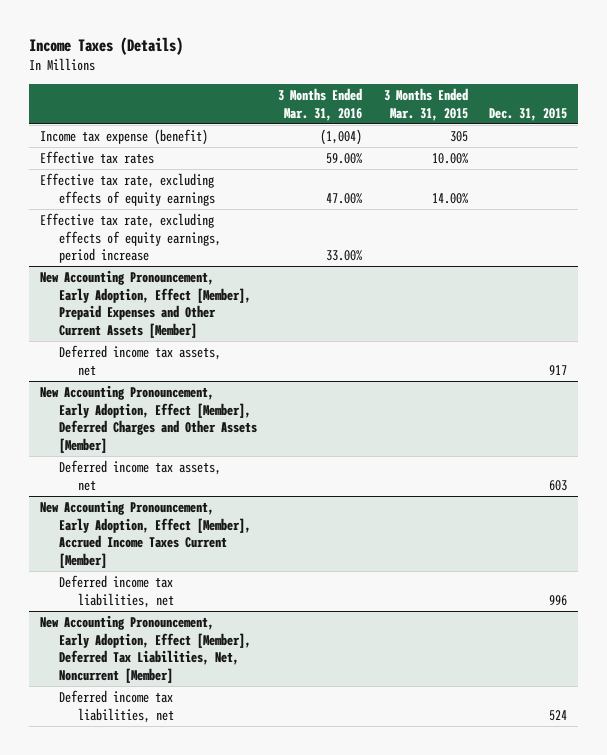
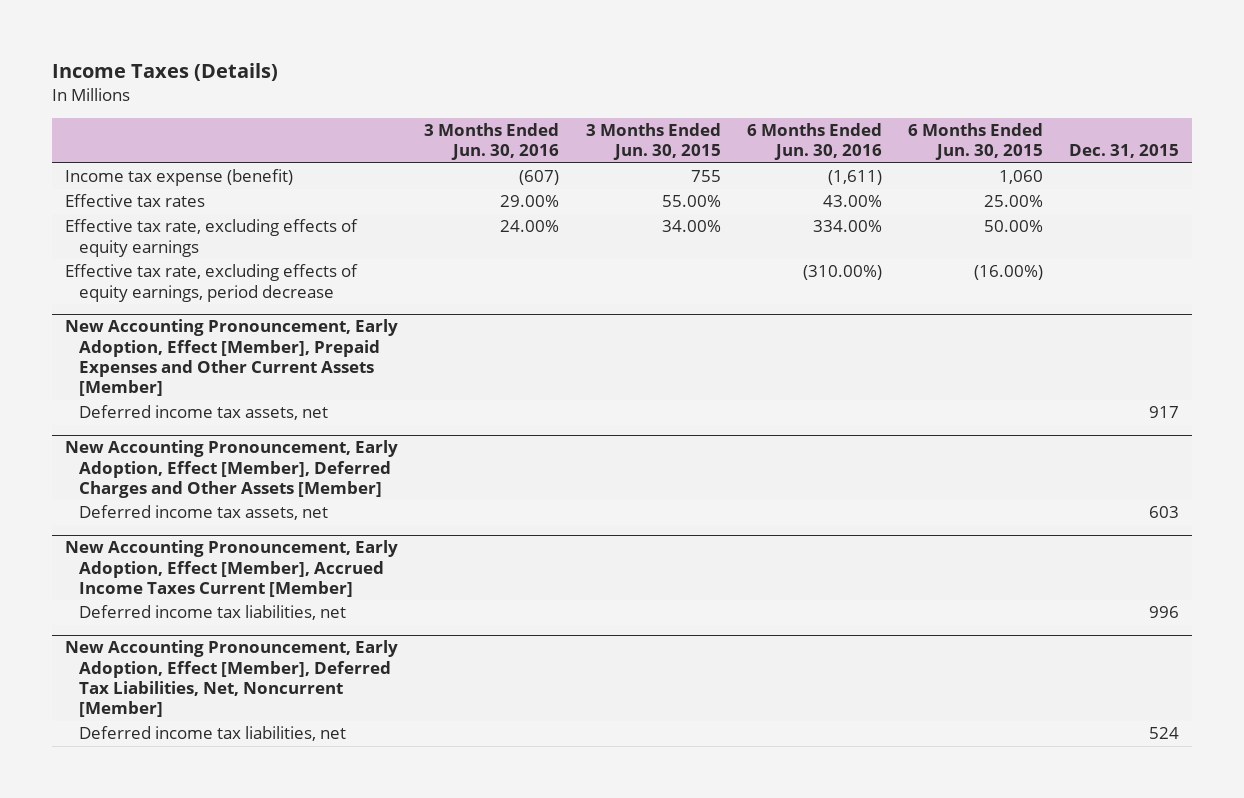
[278,88,363,121] 3 Months Ended Mar. 31, 2016 -> none
[383,88,468,121] 3 Months Ended Mar. 31, 2015 -> none
none -> [424,123,560,161] 3 Months Ended Jun. 30, 2016
none -> [585,123,721,161] 3 Months Ended Jun. 30, 2015
none -> [746,123,882,161] 6 Months Ended Jun. 30, 2016
none -> [907,123,1043,161] 6 Months Ended Jun. 30, 2015
[39,212,221,264] Effective tax rate, excluding effects of equity earnings, period increase -> [65,264,359,302] Effective tax rate, excluding effects of equity earnings, period decrease

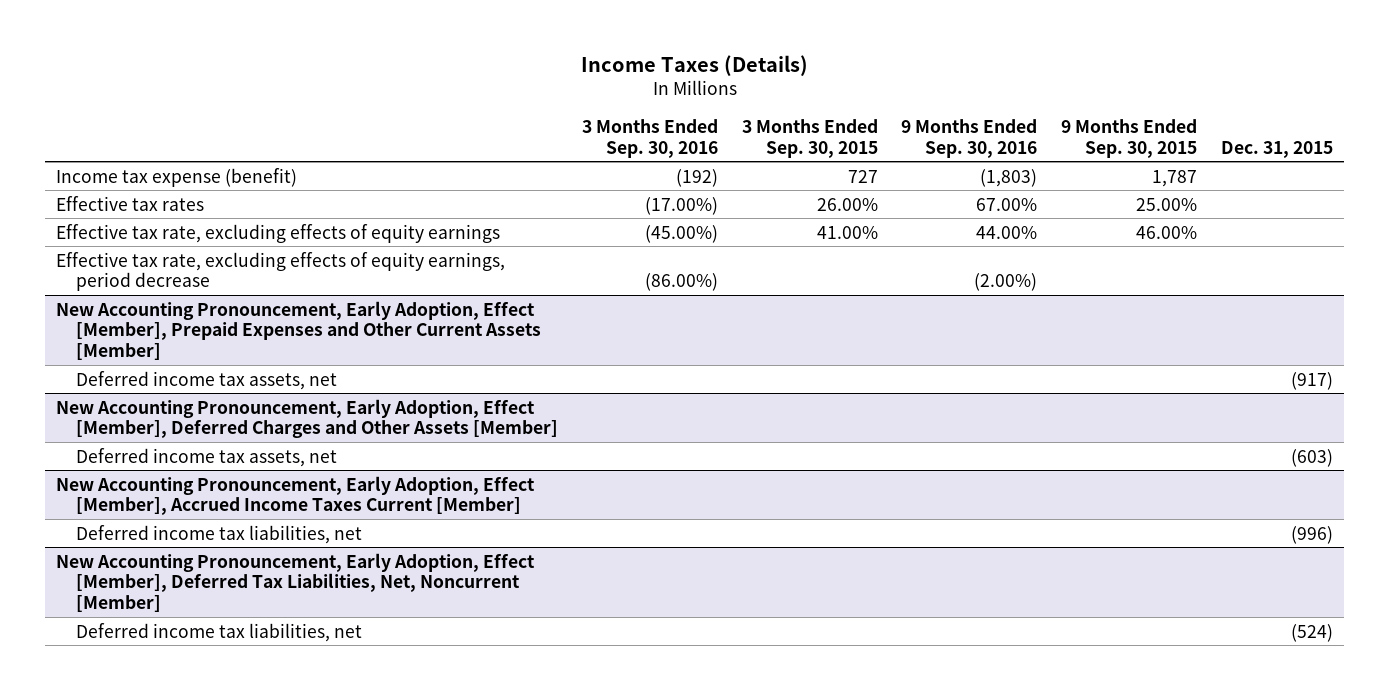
[424,123,560,161] 3 Months Ended Jun. 30, 2016 -> none
[585,123,721,161] 3 Months Ended Jun. 30, 2015 -> none
[746,123,882,161] 6 Months Ended Jun. 30, 2016 -> none
[907,123,1043,161] 6 Months Ended Jun. 30, 2015 -> none
none -> [582,118,719,158] 3 Months Ended Sep. 30, 2016
none -> [741,118,878,158] 3 Months Ended Sep. 30, 2015
none -> [901,118,1038,158] 9 Months Ended Sep. 30, 2016
none -> [1060,118,1197,158] 9 Months Ended Sep. 30, 2015
[1148,406,1179,419] 917 -> [1290,371,1333,390] (917)
[1148,506,1179,519] 603 -> [1290,448,1333,467] (603)
[1148,606,1179,619] 996 -> [1290,525,1333,544] (996)
[1148,727,1179,740] 524 -> [1290,623,1333,642] (524)

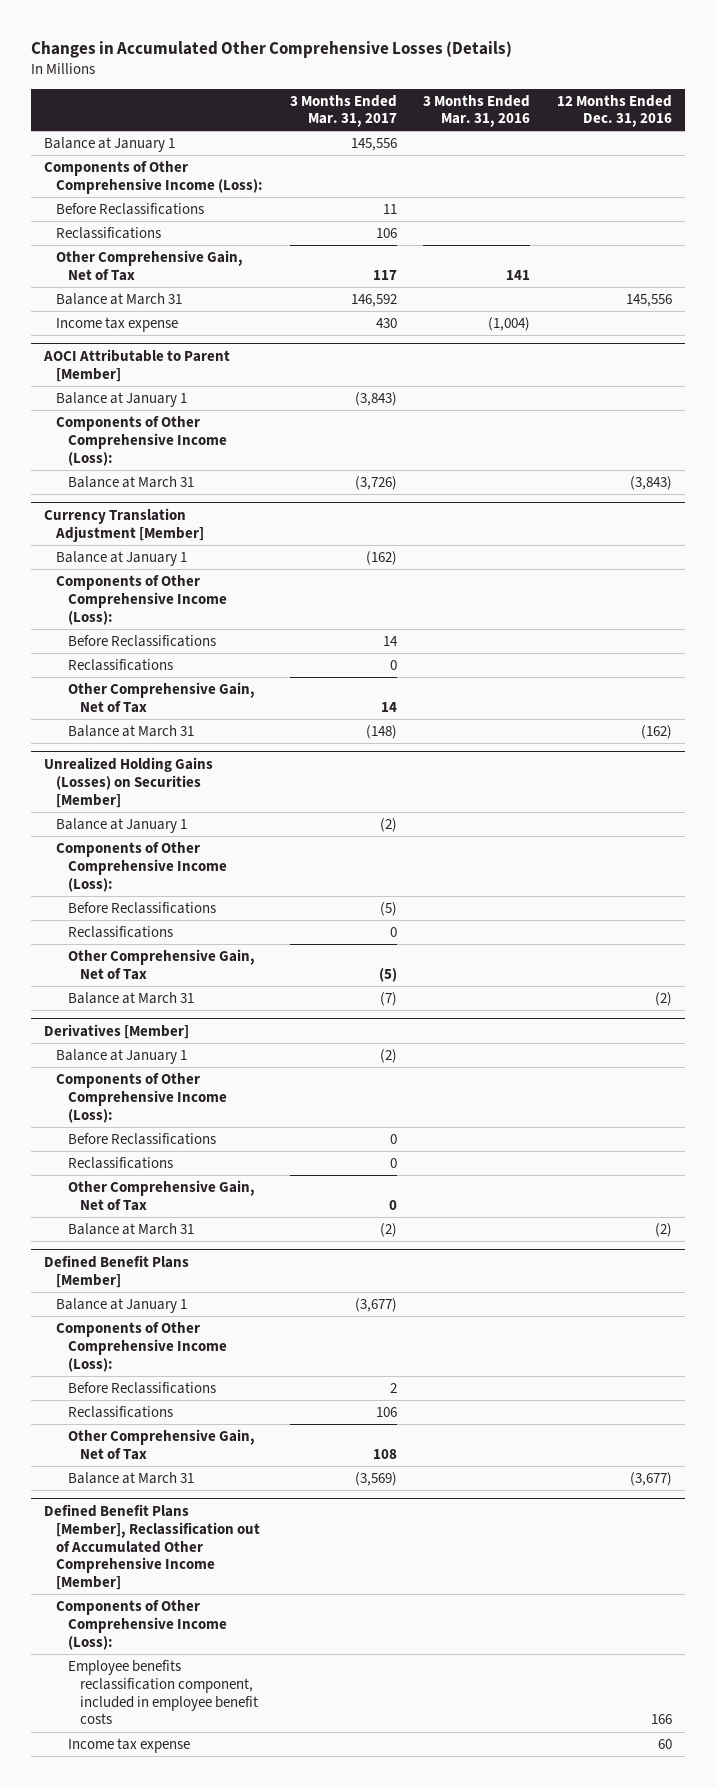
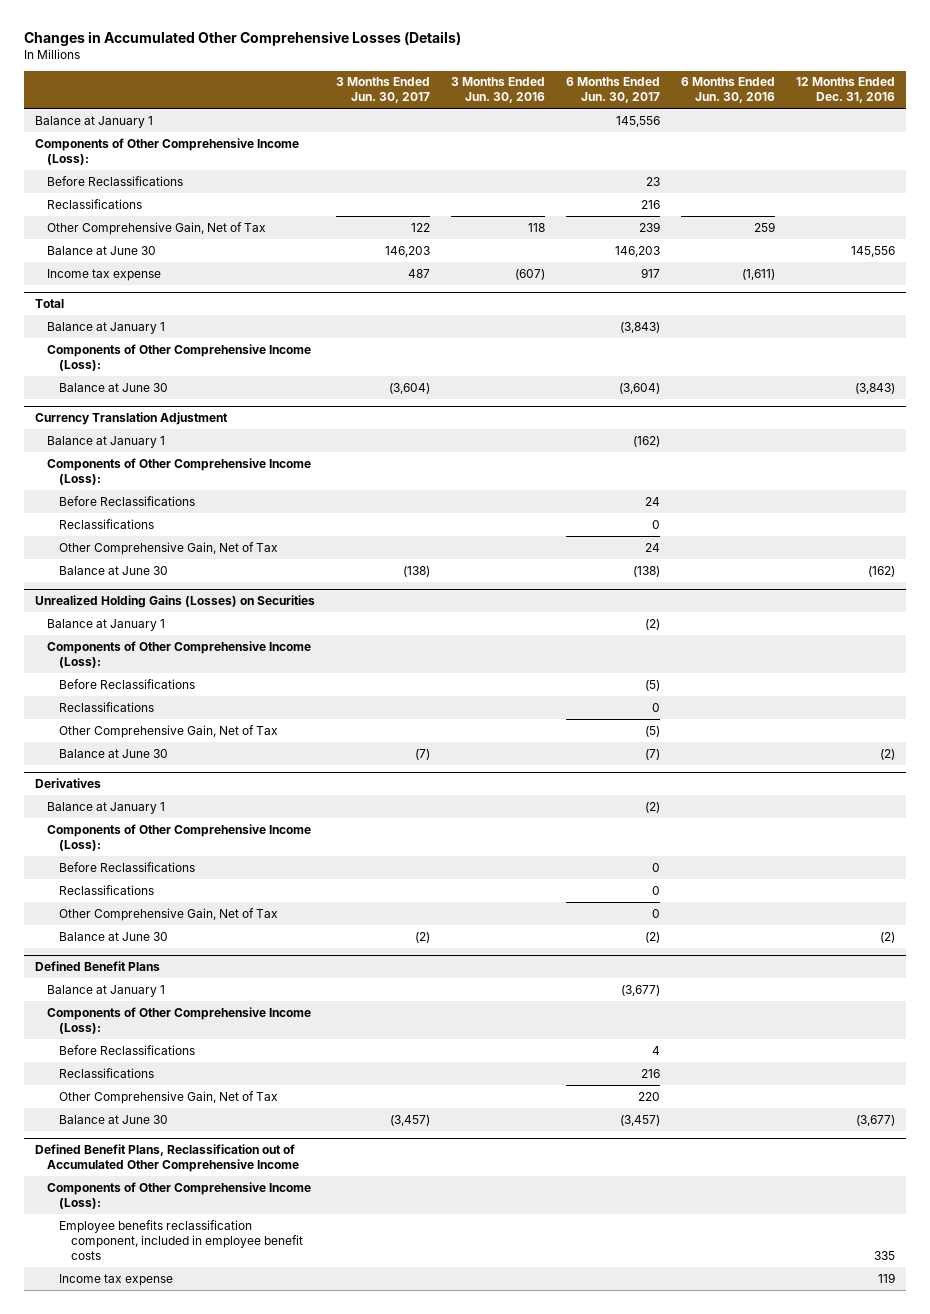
[289,94,397,128] 3 Months Ended Mar. 31, 2017 -> none
[423,94,531,128] 3 Months Ended Mar. 31, 2016 -> none
none -> [335,77,430,104] 3 Months Ended Jun. 30, 2017
none -> [450,77,545,104] 3 Months Ended Jun. 30, 2016
none -> [565,77,660,104] 6 Months Ended Jun. 30, 2017
none -> [681,77,776,104] 6 Months Ended Jun. 30, 2016
[56,292,183,305] Balance at March 31 -> [46,245,156,255] Balance at June 30
[43,348,231,382] AOCI Attributable to Parent [Member] -> [34,299,64,309] Total
[68,475,195,488] Balance at March 31 -> [59,382,169,392] Balance at June 30
[44,507,205,542] Currency Translation Adjustment [Member] -> [34,412,228,426] Currency Translation Adjustment
[68,724,195,737] Balance at March 31 -> [59,565,169,575] Balance at June 30
[44,756,214,808] Unrealized Holding Gains (Losses) on Securities [Member] -> [34,595,315,609] Unrealized Holding Gains (Losses) on Securities
[68,991,195,1004] Balance at March 31 -> [59,748,169,758] Balance at June 30
[44,1023,190,1039] Derivatives [Member] -> [34,778,101,789] Derivatives
[68,1222,195,1235] Balance at March 31 -> [59,931,169,941] Balance at June 30
[44,1254,190,1288] Defined Benefit Plans [Member] -> [34,961,160,972] Defined Benefit Plans
[68,1471,195,1484] Balance at March 31 -> [59,1114,169,1124] Balance at June 30
[44,1503,261,1591] Defined Benefit Plans [Member], Reclassification out of Accumulated Other Comprehensive Income [Member] -> [34,1144,299,1173] Defined Benefit Plans, Reclassification out of Accumulated Other Comprehensive Income
[651,1714,673,1725] 166 -> [874,1250,896,1260] 335
[658,1738,673,1749] 60 -> [878,1272,896,1283] 119

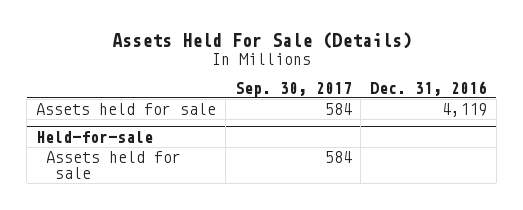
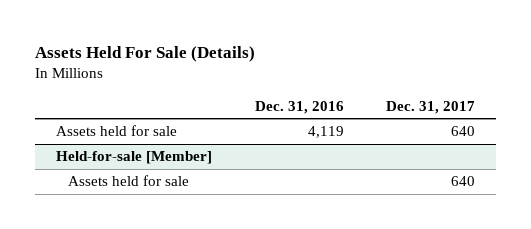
[234,81,352,97] Sep. 30, 2017 -> none
none -> [386,100,476,114] Dec. 31, 2017
[36,130,154,143] Held-for-sale -> [56,151,213,165] Held-for-sale [Member]

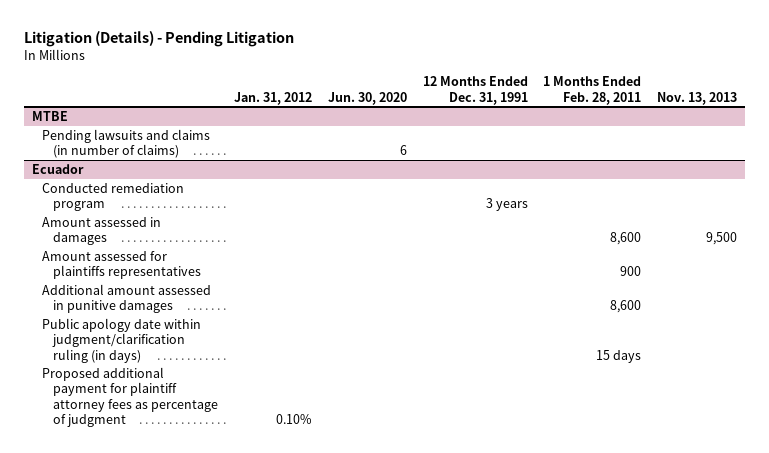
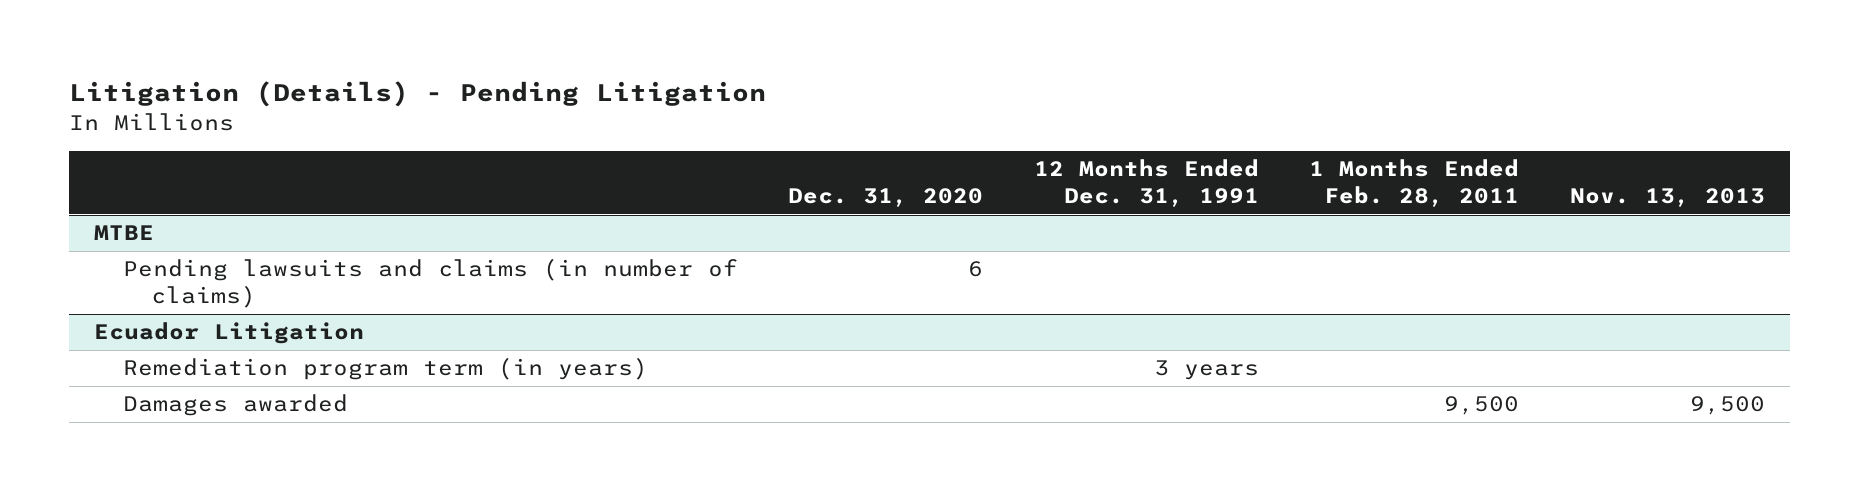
[234,91,313,105] Jan. 31, 2012 -> none
[327,91,407,105] Jun. 30, 2020 -> none
none -> [788,188,984,208] Dec. 31, 2020
[42,251,202,280] Amount assessed for plaintiffs representatives -> none
[42,284,212,314] Additional amount assessed in punitive damages -> none
[42,318,202,363] Public apology date within judgment/clarification ruling (in days) -> none
[42,367,219,427] Proposed additional payment for plaintiff attorney fees as percentage of judgment -> none
[31,164,84,175] Ecuador -> [93,322,364,345] Ecuador Litigation
[42,183,185,212] Conducted remediation program -> [122,357,648,381] Remediation program term (in years)
[42,217,162,246] Amount assessed in damages -> [122,394,348,417] Damages awarded
[610,232,642,246] 8,600 -> [1444,396,1520,416] 9,500

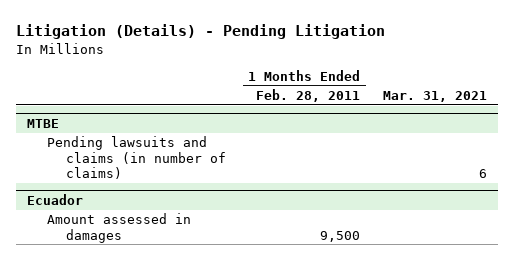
[788,188,984,208] Dec. 31, 2020 -> none
[1033,159,1259,208] 12 Months Ended Dec. 31, 1991 -> none
[1569,188,1765,208] Nov. 13, 2013 -> none
none -> [382,91,487,103] Mar. 31, 2021
[122,357,648,381] Remediation program term (in years) -> none
[93,322,364,345] Ecuador Litigation -> [27,193,84,205] Ecuador
[122,394,348,417] Damages awarded -> [46,213,191,243] Amount assessed in damages

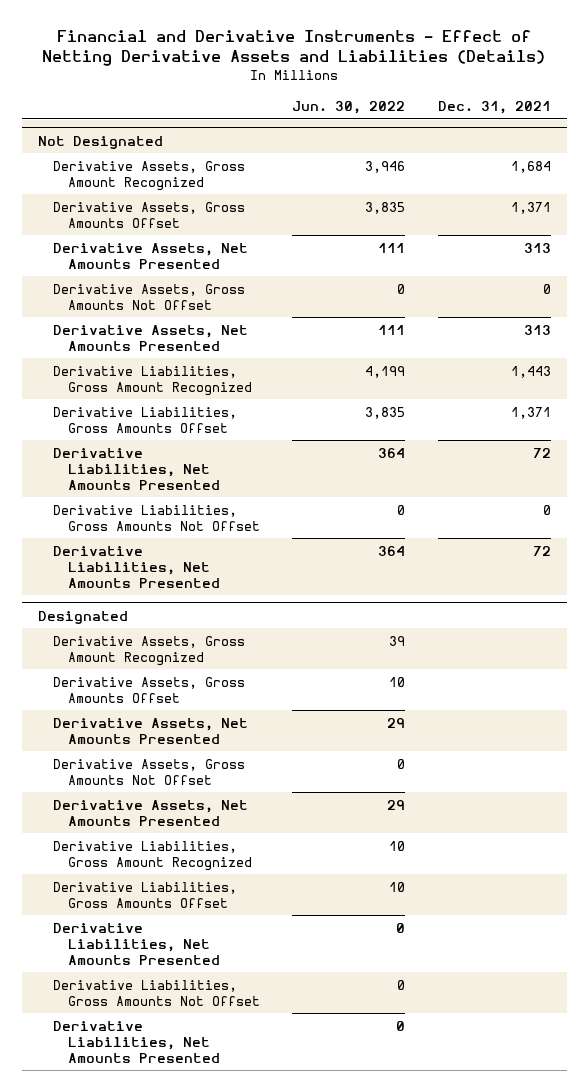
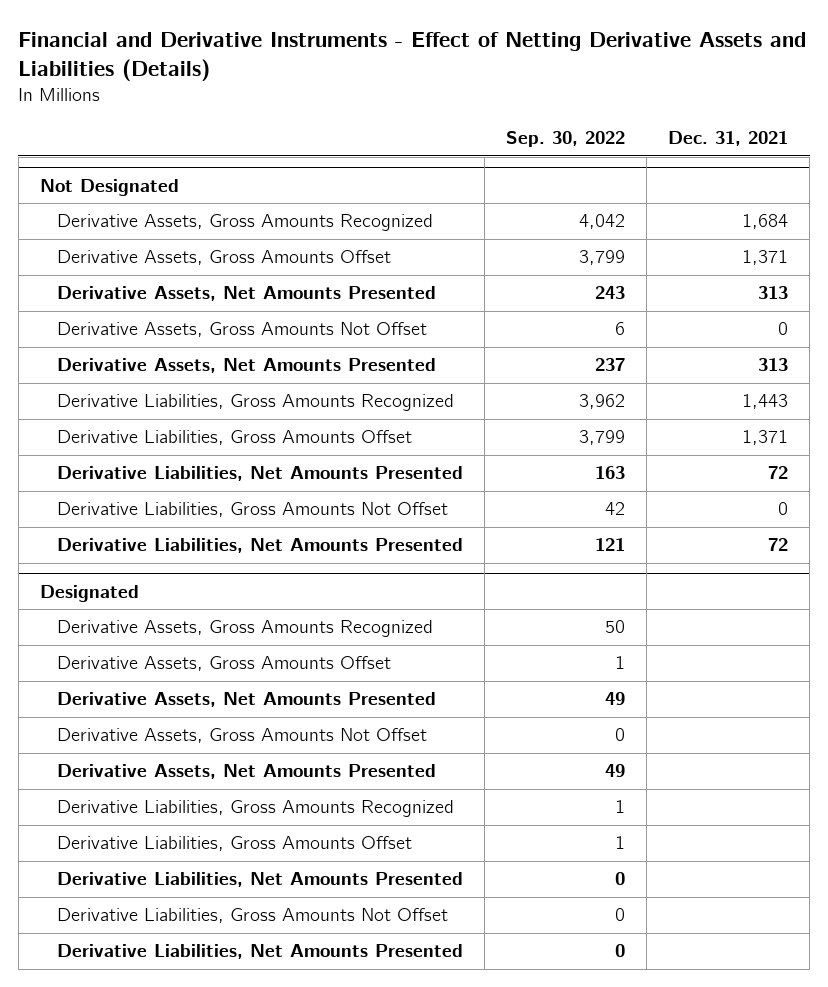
[292,101,406,115] Jun. 30, 2022 -> none
none -> [506,131,626,148] Sep. 30, 2022
[52,160,245,191] Derivative Assets, Gross Amount Recognized -> [57,214,434,232] Derivative Assets, Gross Amounts Recognized
[52,365,253,396] Derivative Liabilities, Gross Amount Recognized -> [57,394,455,412] Derivative Liabilities, Gross Amounts Recognized
[52,635,245,666] Derivative Assets, Gross Amount Recognized -> [57,620,434,638] Derivative Assets, Gross Amounts Recognized
[52,840,253,871] Derivative Liabilities, Gross Amount Recognized -> [57,800,455,818] Derivative Liabilities, Gross Amounts Recognized

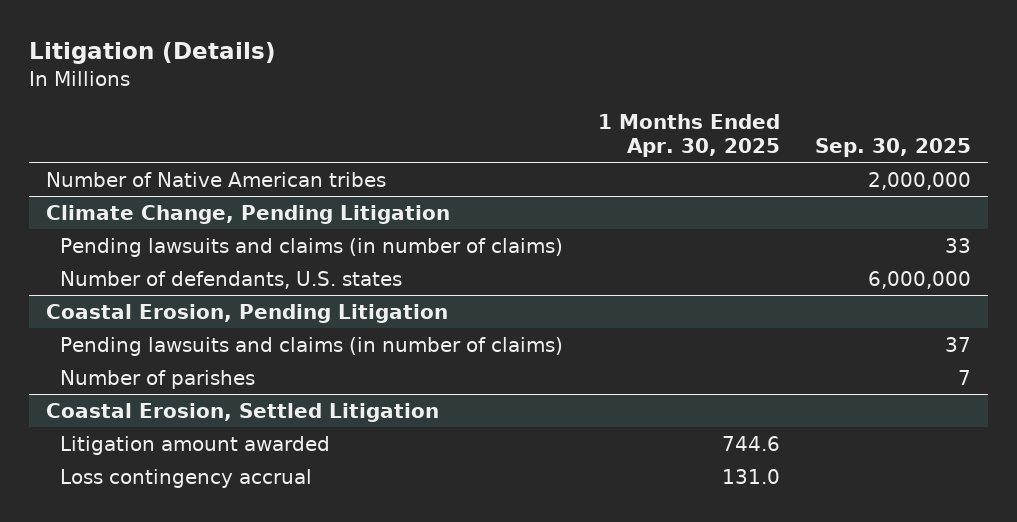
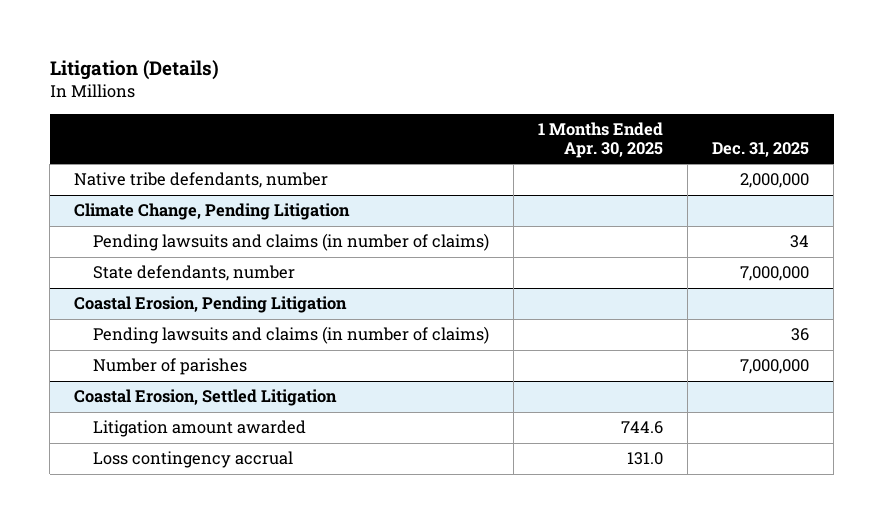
[815,138,972,158] Sep. 30, 2025 -> none
none -> [712,141,810,157] Dec. 31, 2025
[46,171,387,187] Number of Native American tribes -> [74,172,329,189] Native tribe defendants, number
[60,270,403,289] Number of defendants, U.S. states -> [93,265,296,282] State defendants, number

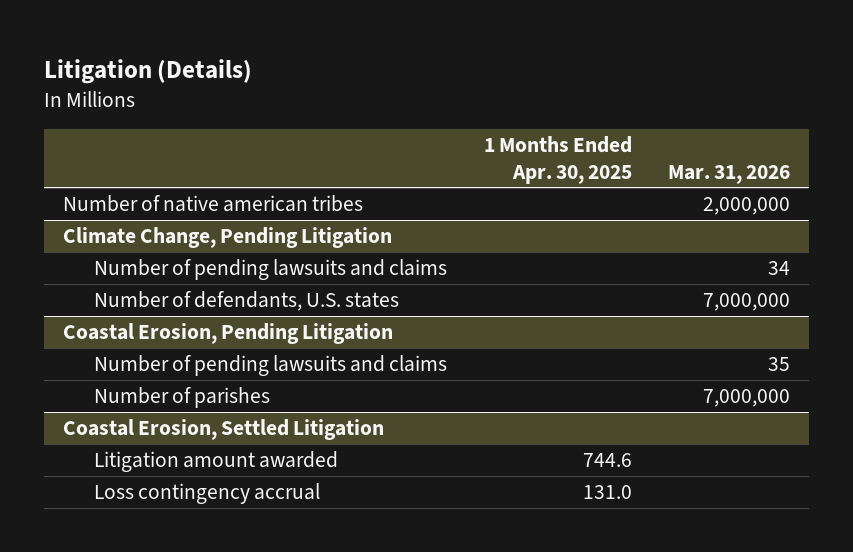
[712,141,810,157] Dec. 31, 2025 -> none
none -> [668,164,791,184] Mar. 31, 2026
[74,172,329,189] Native tribe defendants, number -> [62,195,363,213] Number of native american tribes
[93,233,490,252] Pending lawsuits and claims (in number of claims) -> [93,259,447,281] Number of pending lawsuits and claims
[93,265,296,282] State defendants, number -> [93,291,399,312] Number of defendants, U.S. states
[93,326,490,345] Pending lawsuits and claims (in number of claims) -> [93,355,447,377] Number of pending lawsuits and claims

